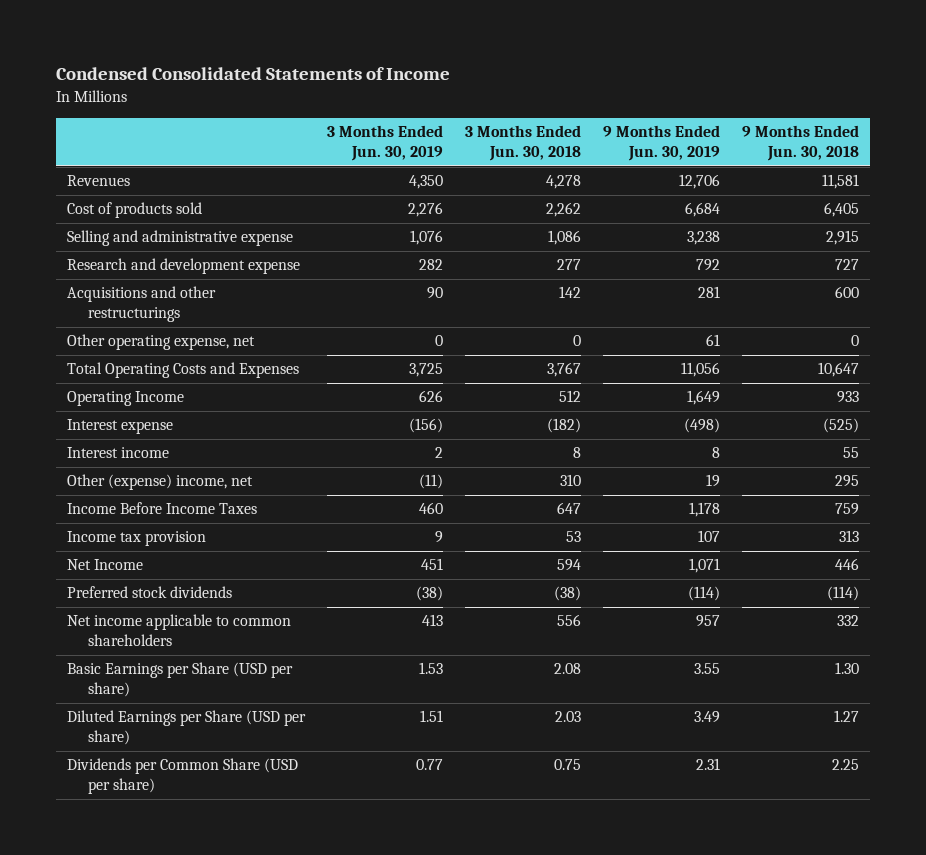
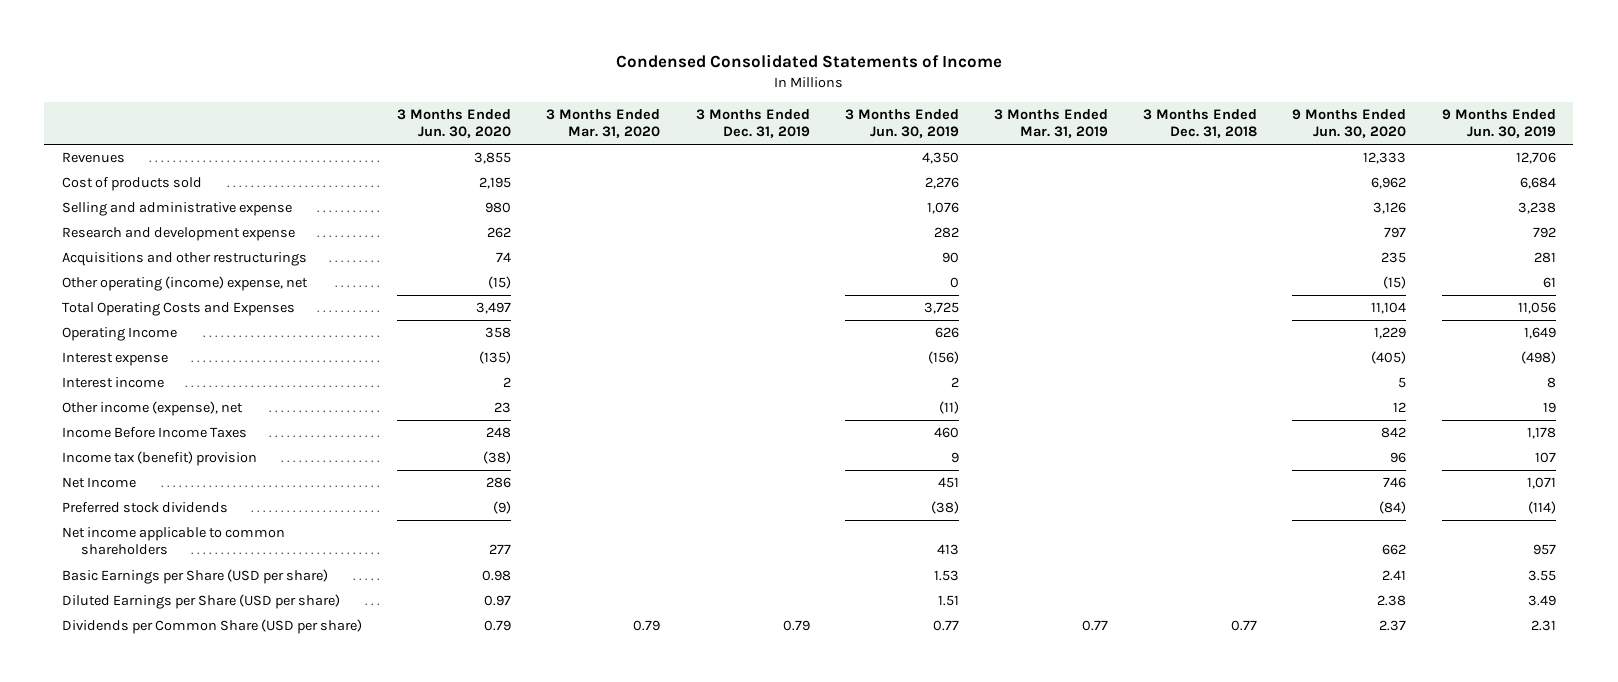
[464,125,581,161] 3 Months Ended Jun. 30, 2018 -> none
[741,125,859,161] 9 Months Ended Jun. 30, 2018 -> none
none -> [397,109,512,139] 3 Months Ended Jun. 30, 2020
none -> [546,109,661,139] 3 Months Ended Mar. 31, 2020
none -> [695,109,810,139] 3 Months Ended Dec. 31, 2019
none -> [993,109,1108,139] 3 Months Ended Mar. 31, 2019
none -> [1143,109,1258,139] 3 Months Ended Dec. 31, 2018
none -> [1292,109,1407,139] 9 Months Ended Jun. 30, 2020
[66,334,255,351] Other operating expense, net -> [62,276,309,292] Other operating (income) expense, net
[66,474,253,491] Other (expense) income, net -> [62,401,244,417] Other income (expense), net
[66,531,206,547] Income tax provision -> [62,451,258,467] Income tax (benefit) provision

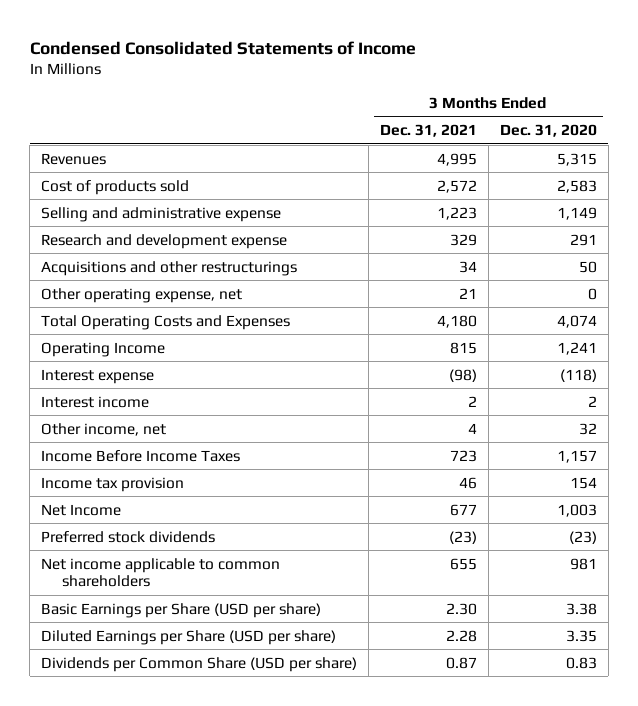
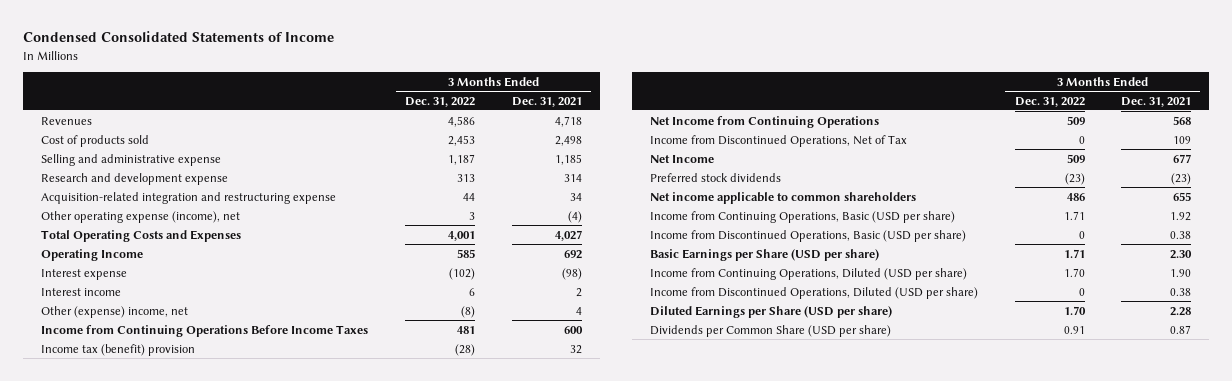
[499,124,597,138] Dec. 31, 2020 -> none
none -> [405,96,476,107] Dec. 31, 2022
[436,152,477,166] 4,995 -> [554,115,582,127] 4,718
[436,179,477,193] 2,572 -> [554,135,582,146] 2,498
[436,206,477,220] 1,223 -> [554,153,582,165] 1,185
[449,233,477,246] 329 -> [563,173,582,182] 314
[41,260,298,276] Acquisitions and other restructurings -> [40,191,336,204] Acquisition-related integration and restructuring expense
[41,287,243,303] Other operating expense, net -> [40,210,240,223] Other operating expense (income), net
[458,287,477,299] 21 -> [567,210,582,223] (4)
[436,314,477,328] 4,180 -> [554,229,582,241] 4,027
[449,341,477,354] 815 -> [563,249,582,259] 692
[41,422,167,436] Other income, net -> [40,305,188,318] Other (expense) income, net
[41,449,241,462] Income Before Income Taxes -> [40,324,368,337] Income from Continuing Operations Before Income Taxes
[449,449,477,462] 723 -> [563,325,583,334] 600
[41,476,185,492] Income tax provision -> [40,343,195,356] Income tax (benefit) provision
[458,476,477,489] 46 -> [569,344,582,354] 32
none -> [650,115,880,128] Net Income from Continuing Operations
none -> [650,134,908,147] Income from Discontinued Operations, Net of Tax
none -> [650,210,956,223] Income from Continuing Operations, Basic (USD per share)
none -> [650,229,967,242] Income from Discontinued Operations, Basic (USD per share)
none -> [650,267,968,280] Income from Continuing Operations, Diluted (USD per share)
none -> [650,286,979,299] Income from Discontinued Operations, Diluted (USD per share)

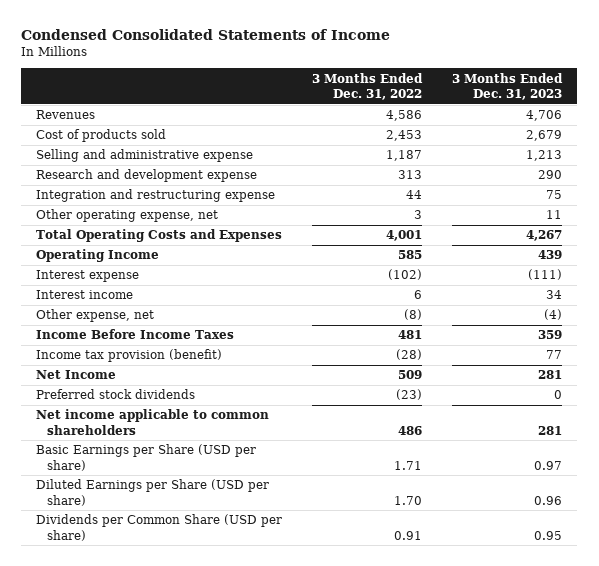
[511,96,582,107] Dec. 31, 2021 -> none
none -> [452,72,564,101] 3 Months Ended Dec. 31, 2023
[40,191,336,204] Acquisition-related integration and restructuring expense -> [36,189,276,203] Integration and restructuring expense
[40,210,240,223] Other operating expense (income), net -> [36,209,219,223] Other operating expense, net
[650,115,880,128] Net Income from Continuing Operations -> none
[650,134,908,147] Income from Discontinued Operations, Net of Tax -> none
[40,305,188,318] Other (expense) income, net -> [36,309,155,323] Other expense, net
[40,324,368,337] Income from Continuing Operations Before Income Taxes -> [36,329,235,340] Income Before Income Taxes
[40,343,195,356] Income tax (benefit) provision -> [36,349,223,363] Income tax provision (benefit)
[650,210,956,223] Income from Continuing Operations, Basic (USD per share) -> none
[650,229,967,242] Income from Discontinued Operations, Basic (USD per share) -> none
[650,267,968,280] Income from Continuing Operations, Diluted (USD per share) -> none
[650,286,979,299] Income from Discontinued Operations, Diluted (USD per share) -> none

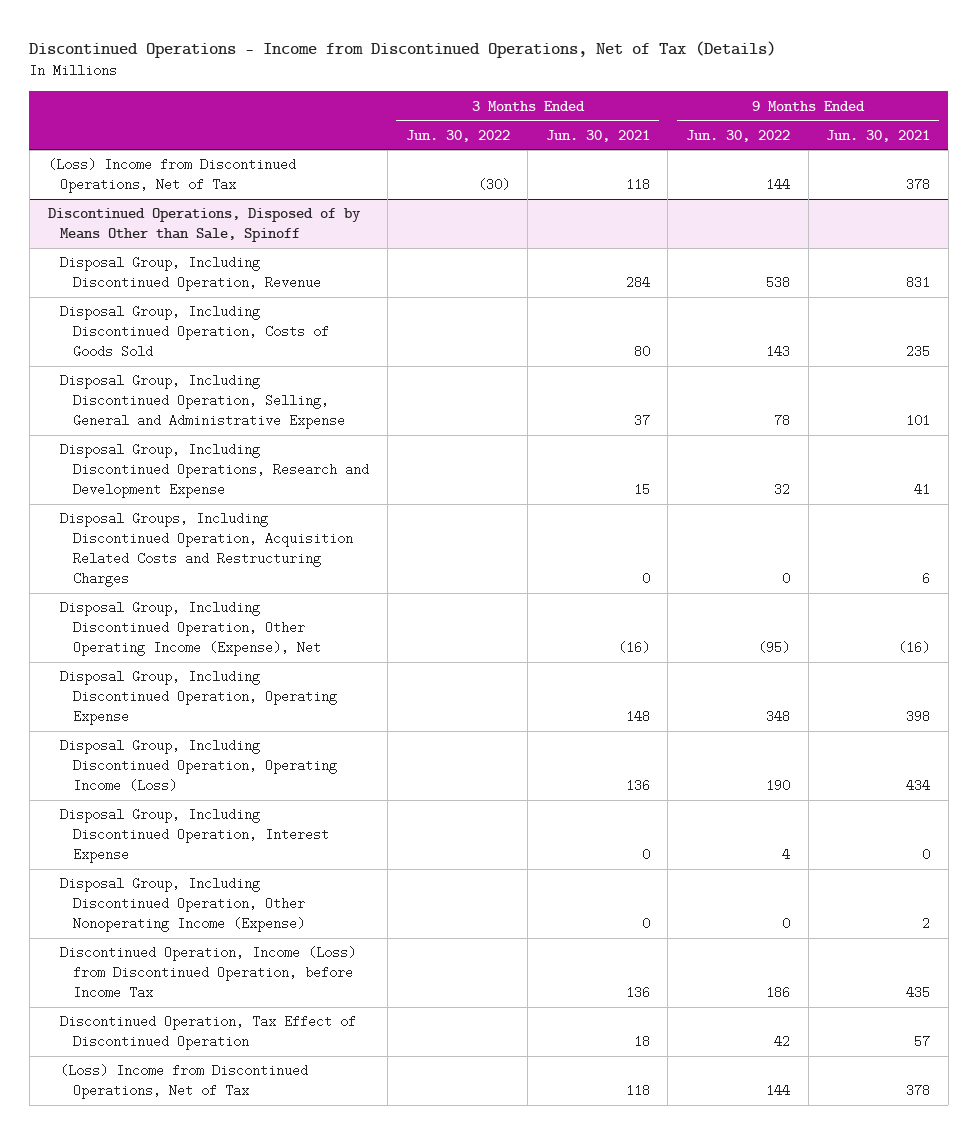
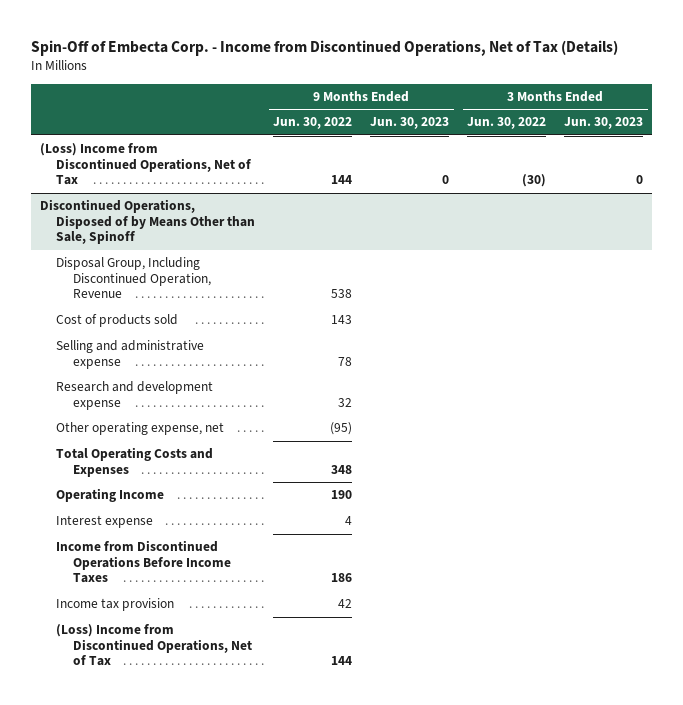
[29,41,777,59] Discontinued Operations - Income from Discontinued Operations, Net of Tax (Details) -> [30,39,618,56] Spin-Off of Embecta Corp. - Income from Discontinued Operations, Net of Tax (Details)
[545,129,650,142] Jun. 30, 2021 -> none
[826,129,931,142] Jun. 30, 2021 -> none
none -> [370,117,450,130] Jun. 30, 2023
none -> [564,117,644,130] Jun. 30, 2023
[60,512,354,588] Disposal Groups, Including Discontinued Operation, Acquisition Related Costs and Restructuring Charges -> none
[60,877,306,933] Disposal Group, Including Discontinued Operation, Other Nonoperating Income (Expense) -> none
[60,305,330,359] Disposal Group, Including Discontinued Operation, Costs of Goods Sold -> [56,314,179,328] Cost of products sold
[60,374,346,430] Disposal Group, Including Discontinued Operation, Selling, General and Administrative Expense -> [56,340,205,369] Selling and administrative expense
[60,443,370,499] Disposal Group, Including Discontinued Operations, Research and Development Expense -> [56,381,214,410] Research and development expense
[60,601,322,657] Disposal Group, Including Discontinued Operation, Other Operating Income (Expense), Net -> [56,422,225,436] Other operating expense, net
[60,670,338,726] Disposal Group, Including Discontinued Operation, Operating Expense -> [56,447,214,477] Total Operating Costs and Expenses
[60,739,338,793] Disposal Group, Including Discontinued Operation, Operating Income (Loss) -> [56,488,165,503] Operating Income
[60,808,330,864] Disposal Group, Including Discontinued Operation, Interest Expense -> [56,515,154,529] Interest expense
[60,946,357,1000] Discontinued Operation, Income (Loss) from Discontinued Operation, before Income Tax -> [56,540,231,584] Income from Discontinued Operations Before Income Taxes
[60,1015,357,1051] Discontinued Operation, Tax Effect of Discontinued Operation -> [56,598,175,612] Income tax provision

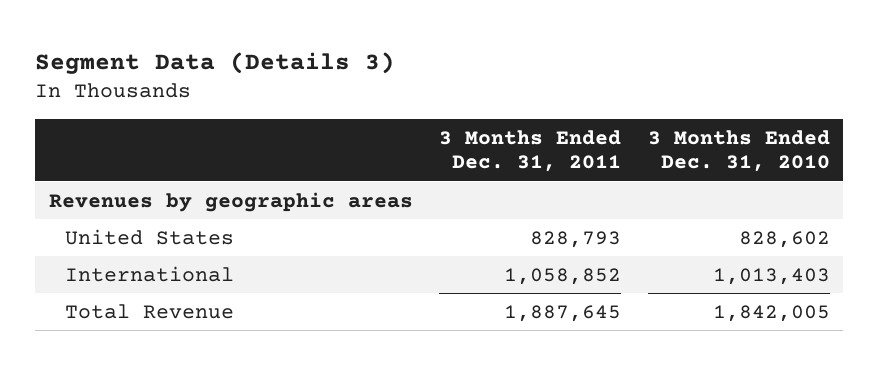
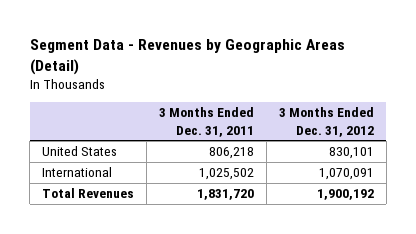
[35,51,396,74] Segment Data (Details 3) -> [29,39,345,76] Segment Data - Revenues by Geographic Areas (Detail)
[647,129,830,173] 3 Months Ended Dec. 31, 2010 -> none
none -> [278,107,374,137] 3 Months Ended Dec. 31, 2012
[48,191,413,212] Revenues by geographic areas -> none
[530,230,622,248] 828,793 -> [209,147,255,160] 806,218
[504,267,622,285] 1,058,852 -> [199,168,255,181] 1,025,502
[64,303,234,319] Total Revenue -> [42,188,135,199] Total Revenues
[504,304,622,322] 1,887,645 -> [197,189,255,201] 1,831,720

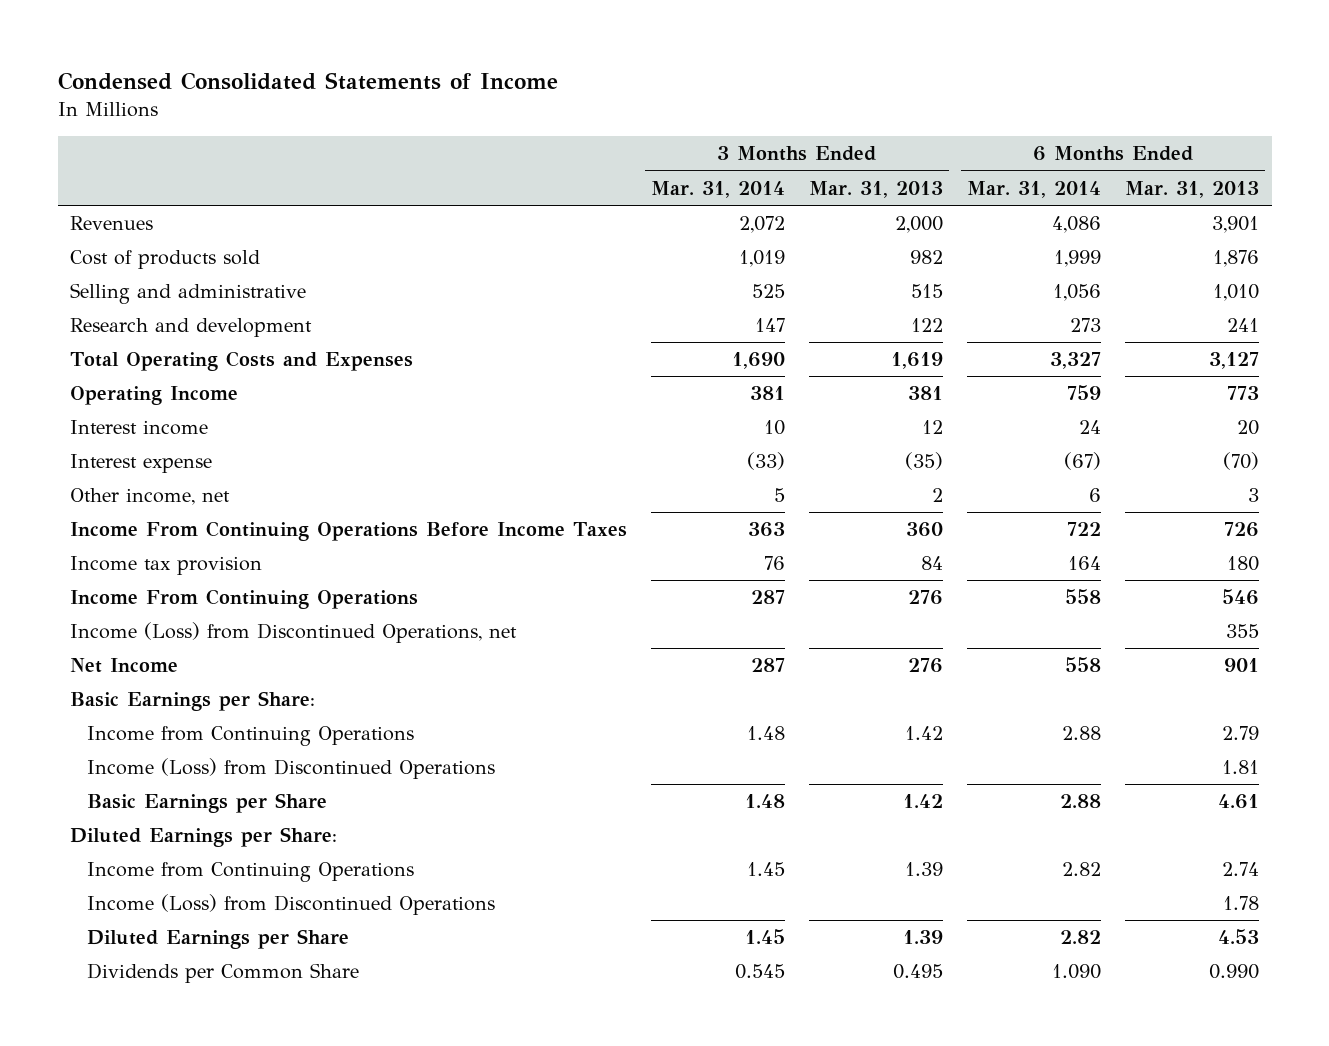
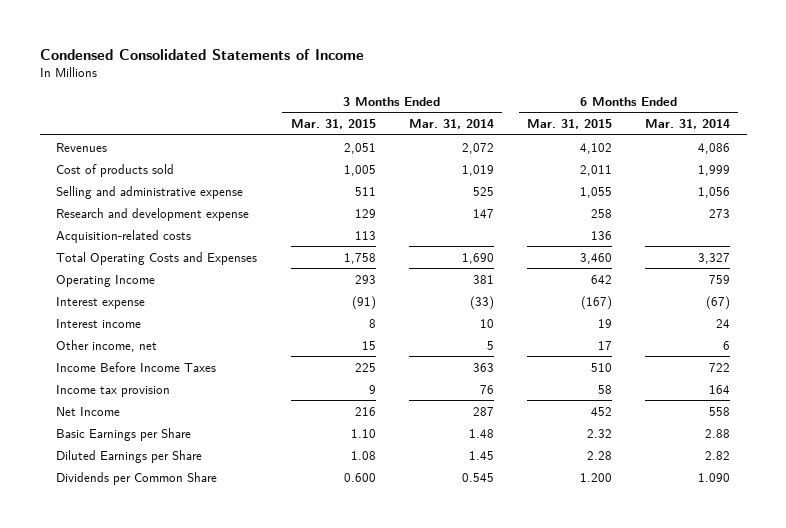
[809,180,944,198] Mar. 31, 2013 -> none
[1125,180,1260,198] Mar. 31, 2013 -> none
none -> [290,119,376,130] Mar. 31, 2015
none -> [526,119,612,130] Mar. 31, 2015
[70,283,307,305] Selling and administrative -> [56,185,244,199] Selling and administrative expense
[70,318,313,338] Research and development -> [56,207,250,221] Research and development expense
none -> [56,229,192,243] Acquisition-related costs
[70,420,209,436] Interest income -> [56,318,142,328] Interest income
[70,521,628,542] Income From Continuing Operations Before Income Taxes -> [56,361,217,372] Income Before Income Taxes
[70,589,419,610] Income From Continuing Operations -> none
[70,622,518,644] Income (Loss) from Discontinued Operations, net -> none
[70,691,316,712] Basic Earnings per Share: -> none
[86,726,414,747] Income from Continuing Operations -> none
[86,758,495,780] Income (Loss) from Discontinued Operations -> none
[70,827,338,848] Diluted Earnings per Share: -> none
[86,862,414,883] Income from Continuing Operations -> none
[86,894,495,916] Income (Loss) from Discontinued Operations -> none

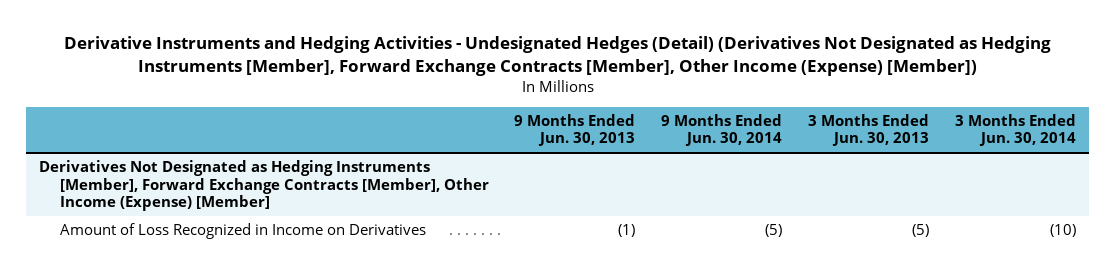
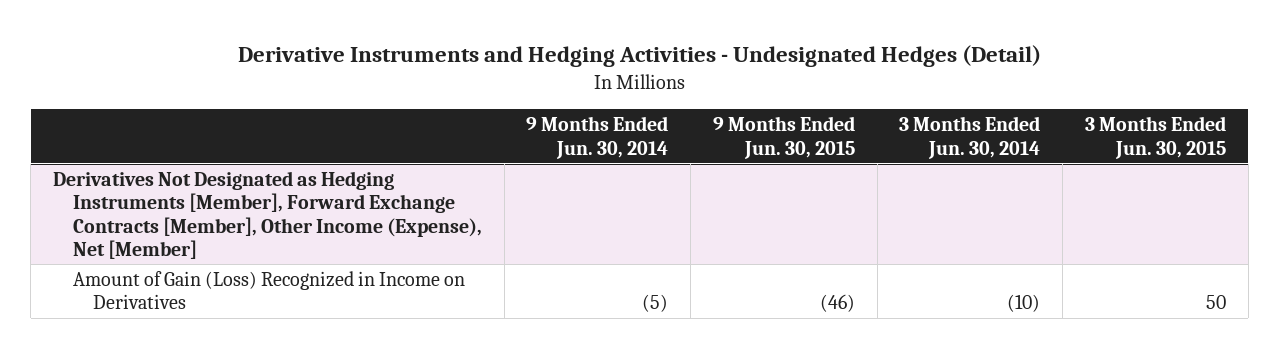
[63,36,1051,77] Derivative Instruments and Hedging Activities - Undesignated Hedges (Detail) (Derivatives Not Designated as Hedging Instruments [Member], Forward Exchange Contracts [Member], Other Income (Expense) [Member]) -> [237,44,1041,67] Derivative Instruments and Hedging Activities - Undesignated Hedges (Detail)
[514,114,636,147] 9 Months Ended Jun. 30, 2013 -> none
[808,114,930,147] 3 Months Ended Jun. 30, 2013 -> none
none -> [712,116,855,159] 9 Months Ended Jun. 30, 2015
none -> [1085,116,1227,159] 3 Months Ended Jun. 30, 2015
[39,160,489,212] Derivatives Not Designated as Hedging Instruments [Member], Forward Exchange Contracts [Member], Other Income (Expense) [Member] -> [52,170,482,260] Derivatives Not Designated as Hedging Instruments [Member], Forward Exchange Contracts [Member], Other Income (Expense), Net [Member]
[59,223,426,240] Amount of Loss Recognized in Income on Derivatives -> [72,270,465,310] Amount of Gain (Loss) Recognized in Income on Derivatives

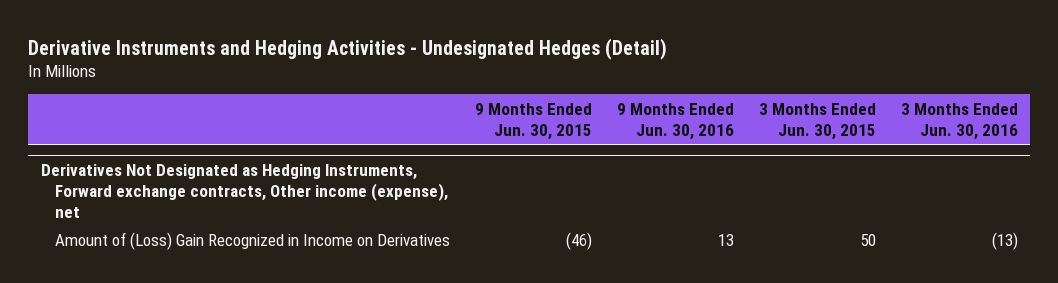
[526,116,669,159] 9 Months Ended Jun. 30, 2014 -> none
[899,116,1041,159] 3 Months Ended Jun. 30, 2014 -> none
none -> [616,102,734,140] 9 Months Ended Jun. 30, 2016
none -> [900,102,1018,140] 3 Months Ended Jun. 30, 2016
[52,170,482,260] Derivatives Not Designated as Hedging Instruments [Member], Forward Exchange Contracts [Member], Other Income (Expense), Net [Member] -> [40,163,448,219] Derivatives Not Designated as Hedging Instruments, Forward exchange contracts, Other income (expense), net
[72,270,465,310] Amount of Gain (Loss) Recognized in Income on Derivatives -> [54,232,450,251] Amount of (Loss) Gain Recognized in Income on Derivatives

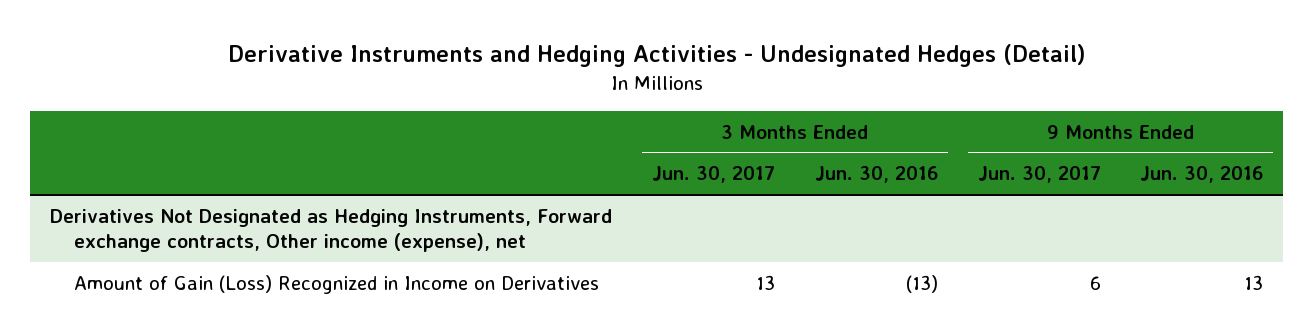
[474,102,592,140] 9 Months Ended Jun. 30, 2015 -> none
[758,102,876,140] 3 Months Ended Jun. 30, 2015 -> none
none -> [651,166,775,184] Jun. 30, 2017
none -> [977,166,1101,184] Jun. 30, 2017
[54,232,450,251] Amount of (Loss) Gain Recognized in Income on Derivatives -> [74,274,600,294] Amount of Gain (Loss) Recognized in Income on Derivatives

